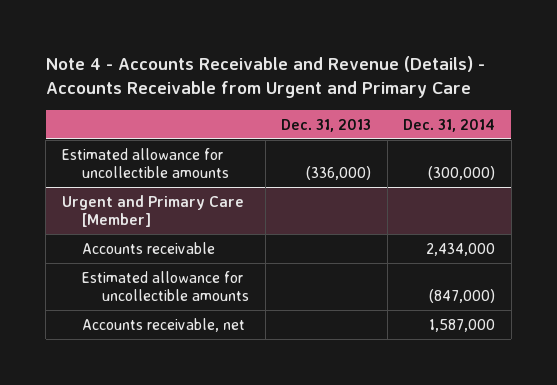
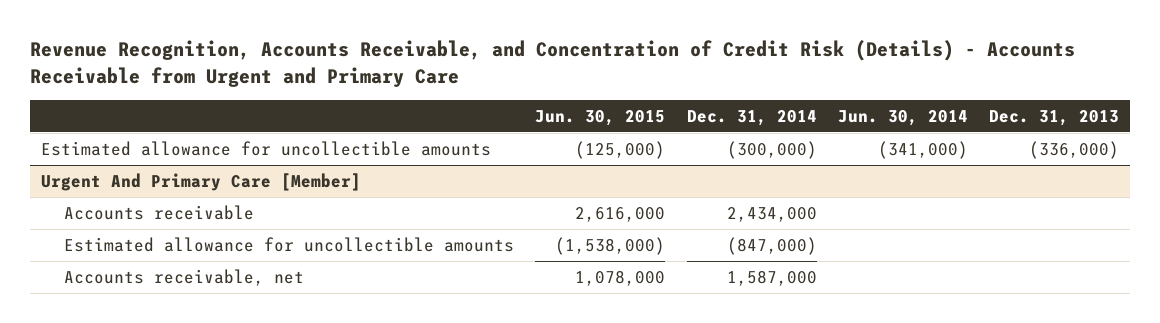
[45,56,485,99] Note 4 - Accounts Receivable and Revenue (Details) - Accounts Receivable from Urgent and Primary Care -> [29,40,1075,87] Revenue Recognition, Accounts Receivable, and Concentration of Credit Risk (Details) - Accounts Receivable from Urgent and Primary Care
none -> [535,109,666,126] Jun. 30, 2015
none -> [837,109,968,126] Jun. 30, 2014
[61,194,244,228] Urgent and Primary Care [Member] -> [40,172,361,191] Urgent And Primary Care [Member]

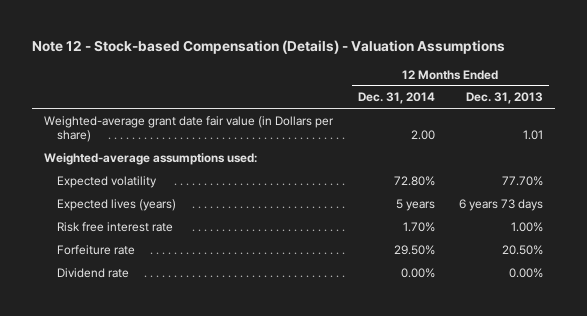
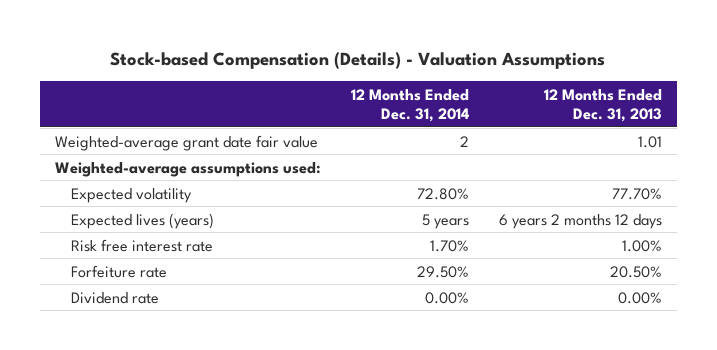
[32,39,506,54] Note 12 - Stock-based Compensation (Details) - Valuation Assumptions -> [110,51,606,69] Stock-based Compensation (Details) - Valuation Assumptions
[44,115,335,143] Weighted-average grant date fair value (in Dollars per share) -> [54,134,318,151] Weighted-average grant date fair value
[410,130,435,141] 2.00 -> [459,135,469,147] 2
[459,198,544,211] 6 years 73 days -> [498,213,662,229] 6 years 2 months 12 days

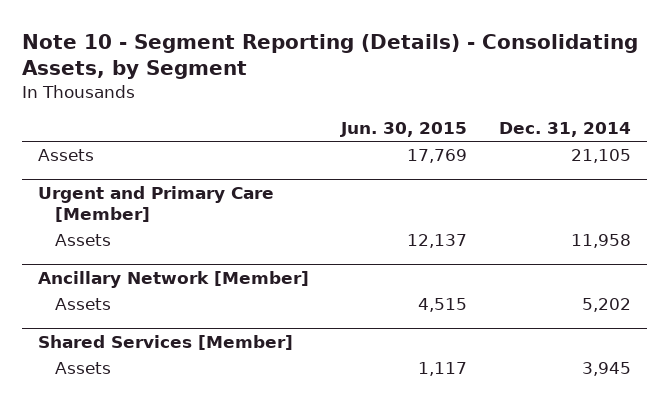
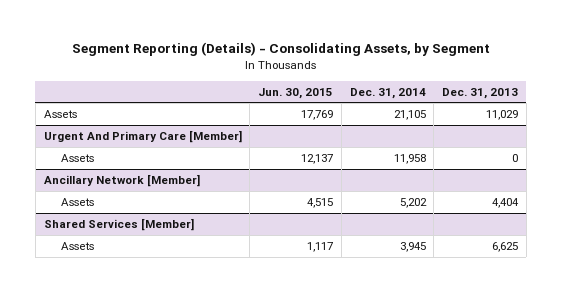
[22,33,639,79] Note 10 - Segment Reporting (Details) - Consolidating Assets, by Segment -> [71,42,490,57] Segment Reporting (Details) - Consolidating Assets, by Segment
none -> [442,87,519,99] Dec. 31, 2013
[38,185,275,222] Urgent and Primary Care [Member] -> [43,129,242,143] Urgent And Primary Care [Member]

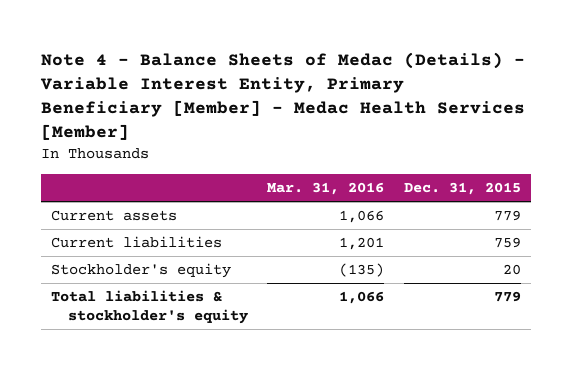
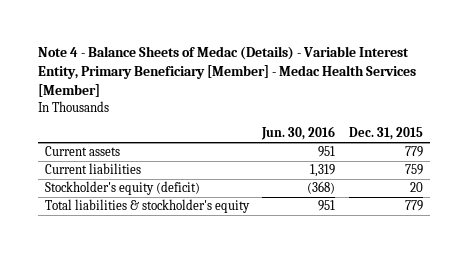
[267,181,385,195] Mar. 31, 2016 -> none
none -> [261,126,336,141] Jun. 30, 2016
[50,263,231,279] Stockholder's equity -> [44,181,200,196] Stockholder's equity (deficit)

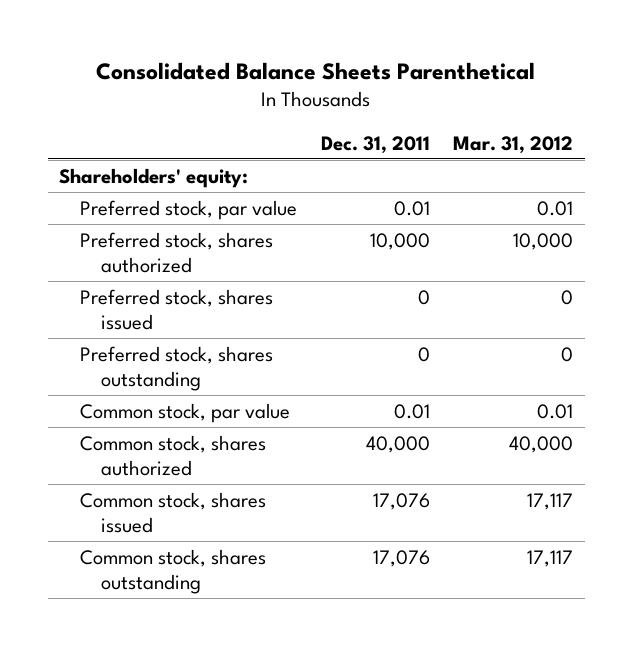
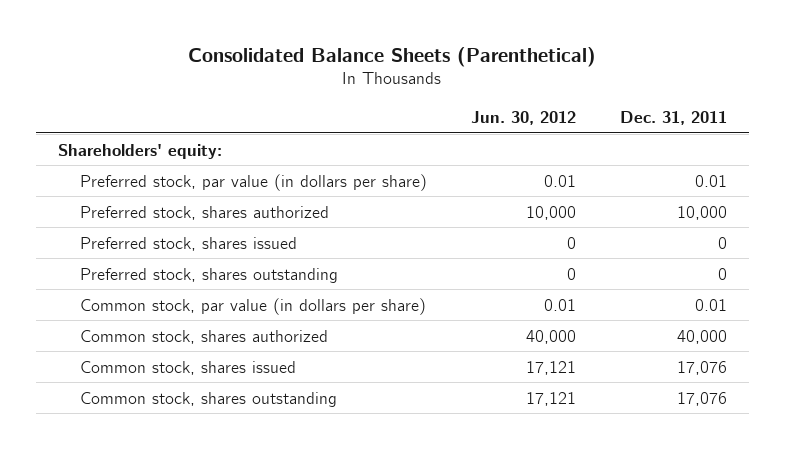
[96,62,536,81] Consolidated Balance Sheets Parenthetical -> [188,46,597,67] Consolidated Balance Sheets (Parenthetical)
[453,135,574,154] Mar. 31, 2012 -> none
none -> [471,110,577,125] Jun. 30, 2012
[80,199,298,220] Preferred stock, par value -> [80,173,428,191] Preferred stock, par value (in dollars per share)
[80,402,291,423] Common stock, par value -> [80,297,427,315] Common stock, par value (in dollars per share)

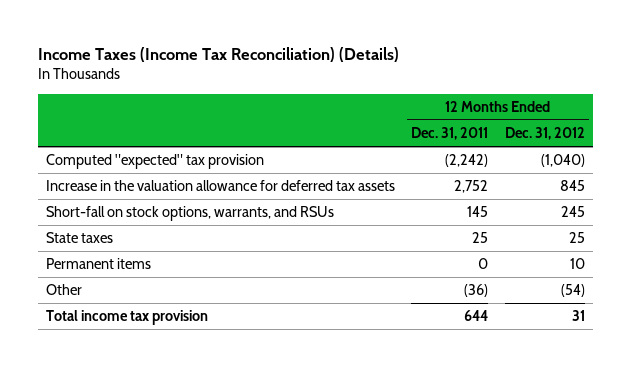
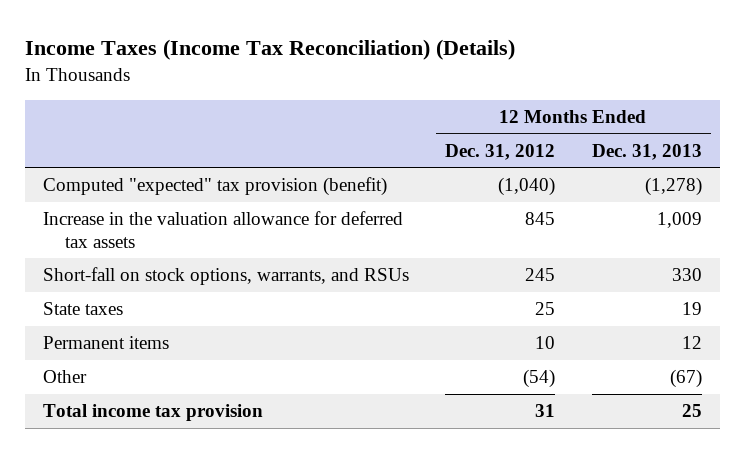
[411,127,489,141] Dec. 31, 2011 -> none
none -> [591,143,702,160] Dec. 31, 2013
[45,154,264,170] Computed "expected" tax provision -> [43,177,388,197] Computed "expected" tax provision (benefit)

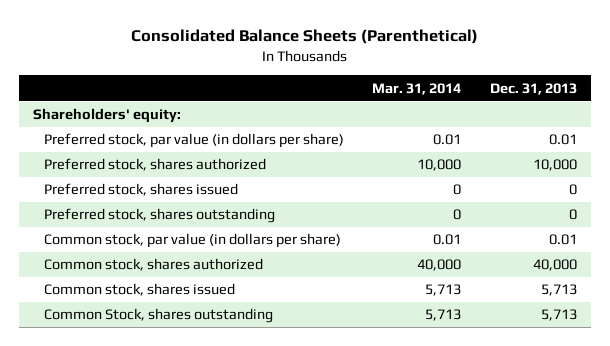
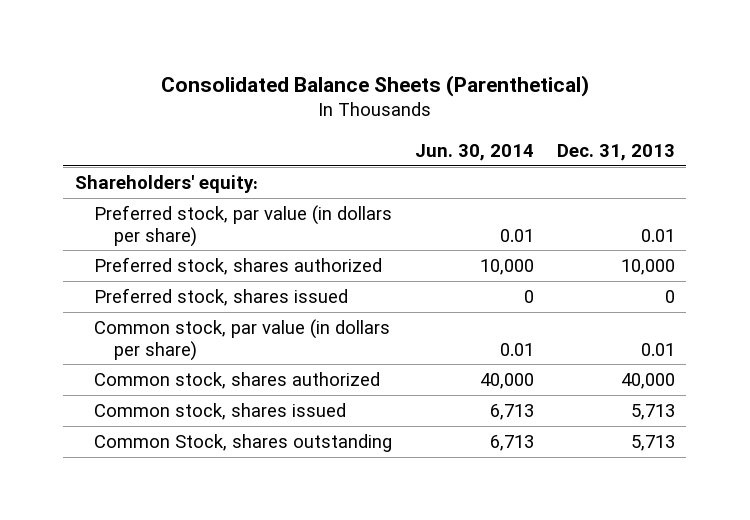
[372,82,462,95] Mar. 31, 2014 -> none
none -> [415,143,535,161] Jun. 30, 2014
[43,208,275,224] Preferred stock, shares outstanding -> none

